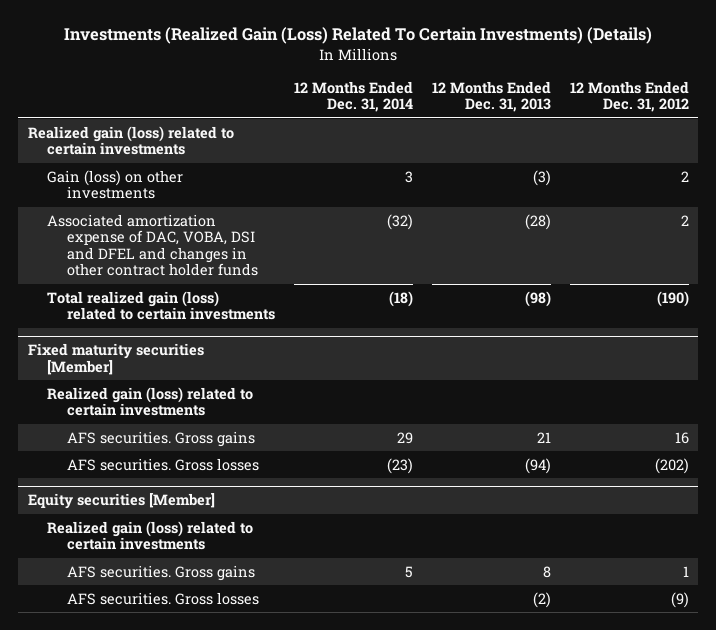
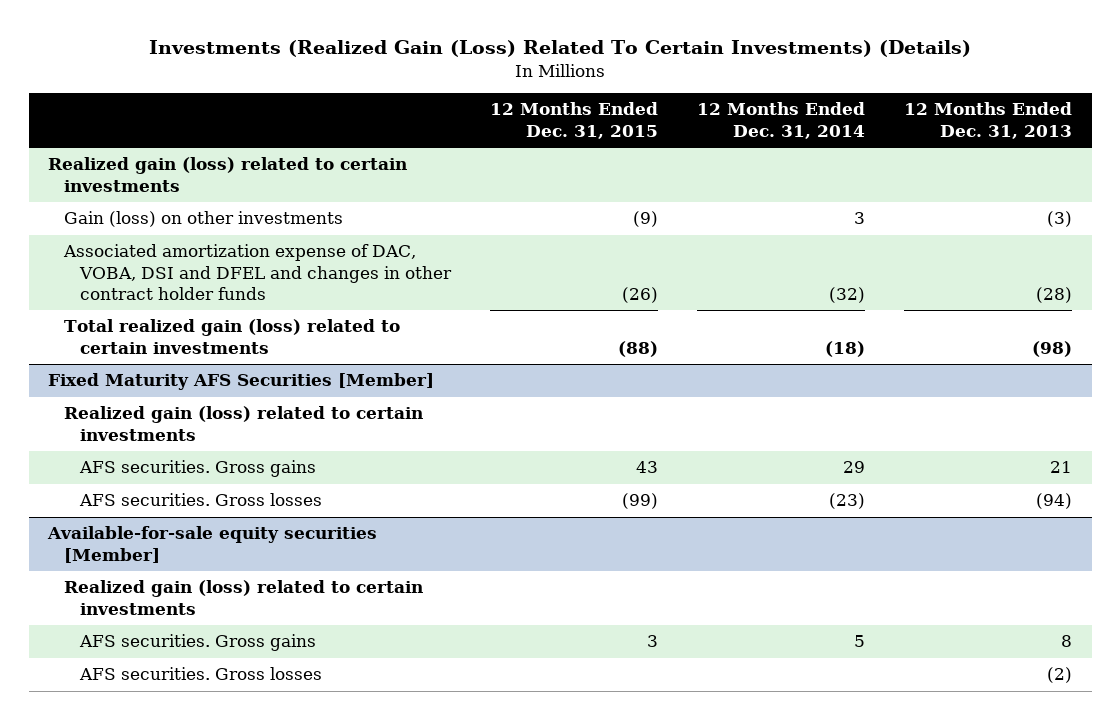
[569,80,689,113] 12 Months Ended Dec. 31, 2012 -> none
none -> [489,102,658,139] 12 Months Ended Dec. 31, 2015
[27,343,204,375] Fixed maturity securities [Member] -> [48,373,435,391] Fixed Maturity AFS Securities [Member]
[27,493,215,510] Equity securities [Member] -> [47,526,378,563] Available-for-sale equity securities [Member]

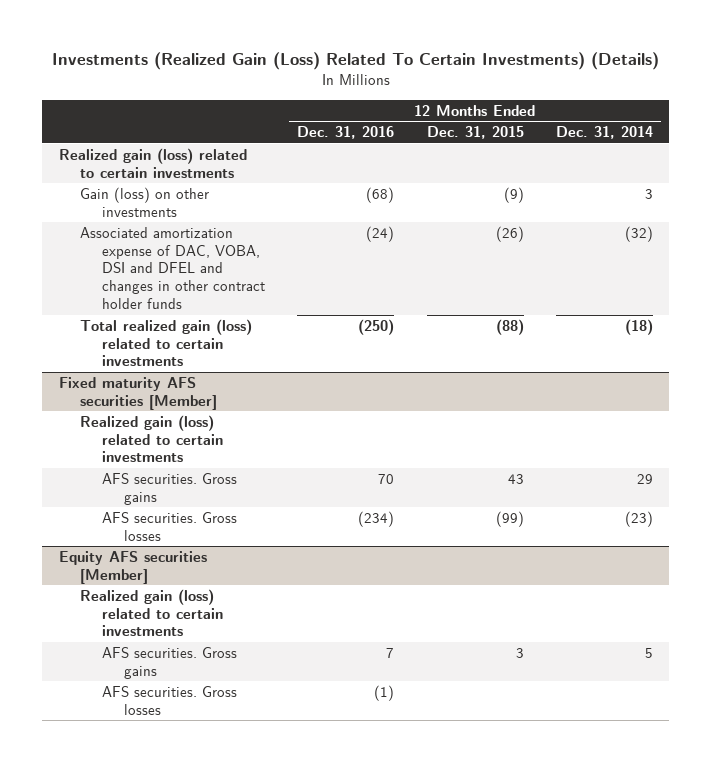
[903,102,1072,139] 12 Months Ended Dec. 31, 2013 -> none
none -> [297,126,395,140] Dec. 31, 2016
[48,373,435,391] Fixed Maturity AFS Securities [Member] -> [58,376,218,410] Fixed maturity AFS securities [Member]
[47,526,378,563] Available-for-sale equity securities [Member] -> [58,550,207,584] Equity AFS securities [Member]

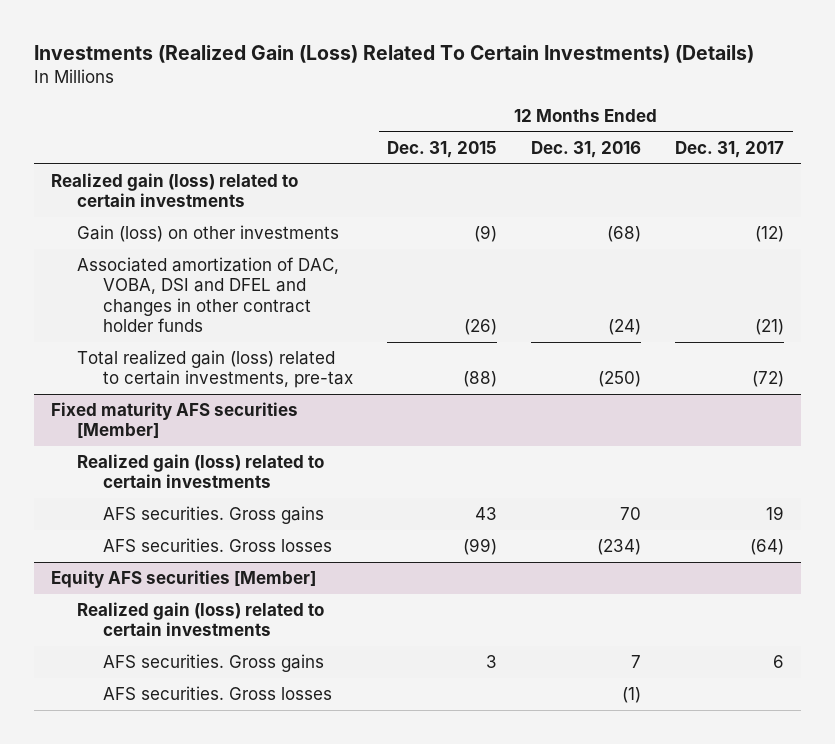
[555,126,653,140] Dec. 31, 2014 -> none
none -> [675,141,785,159] Dec. 31, 2017
[80,226,265,310] Associated amortization expense of DAC, VOBA, DSI and DFEL and changes in other contract holder funds -> [77,257,340,332] Associated amortization of DAC, VOBA, DSI and DFEL and changes in other contract holder funds
[80,318,253,367] Total realized gain (loss) related to certain investments -> [77,350,354,389] Total realized gain (loss) related to certain investments, pre-tax

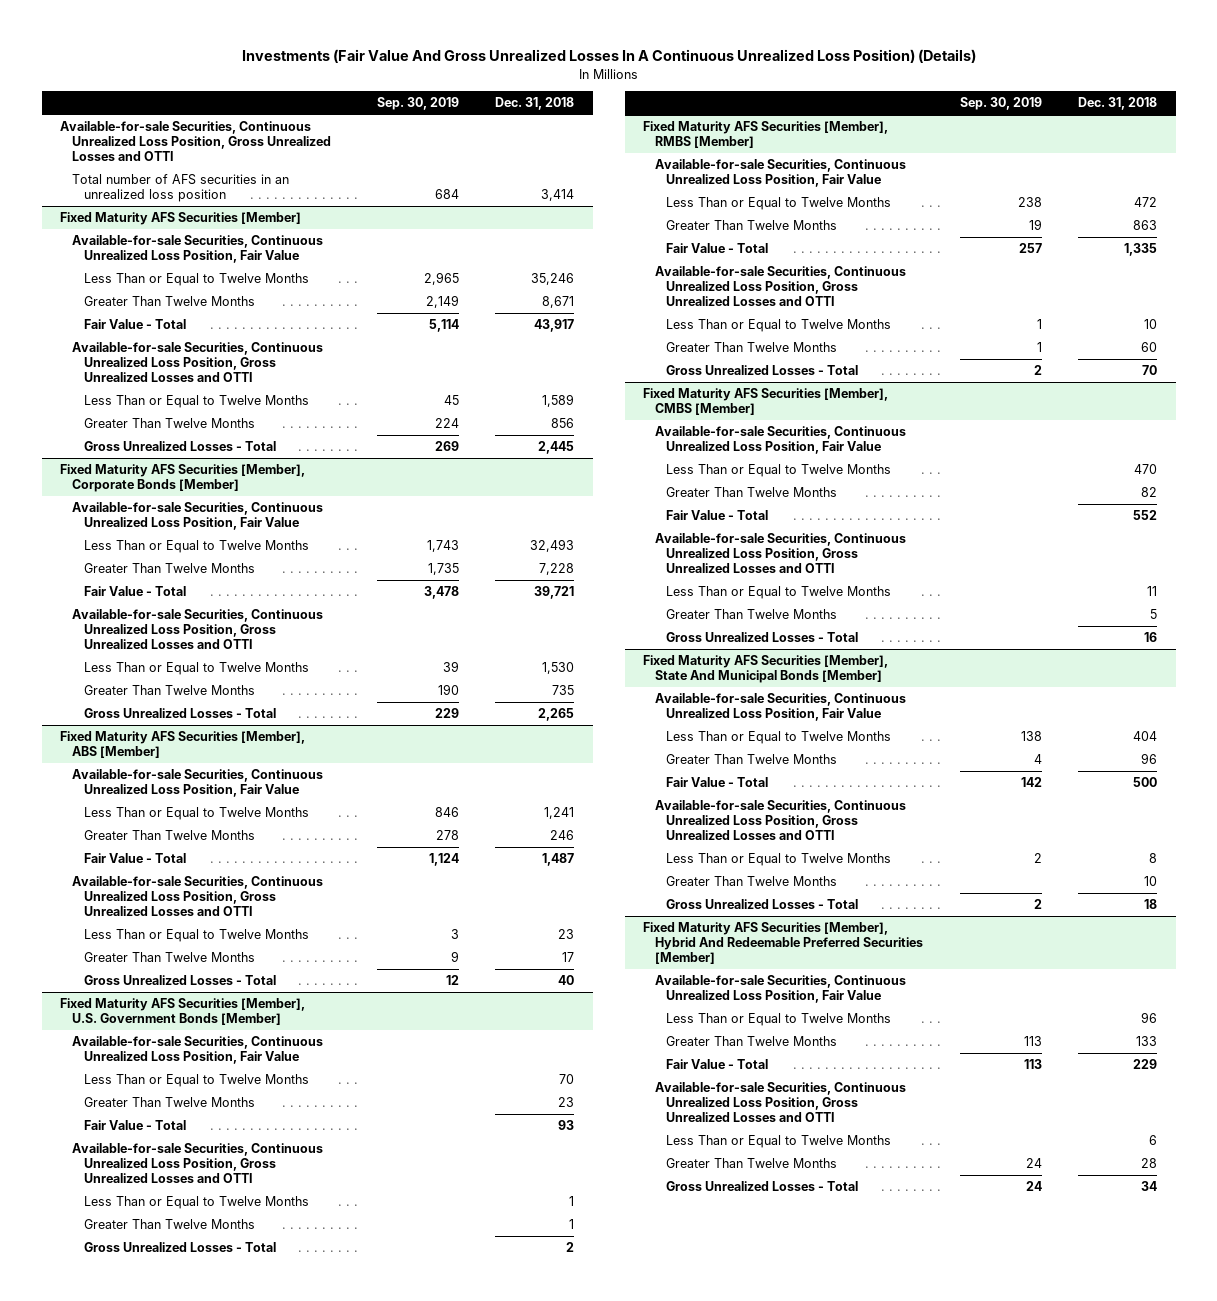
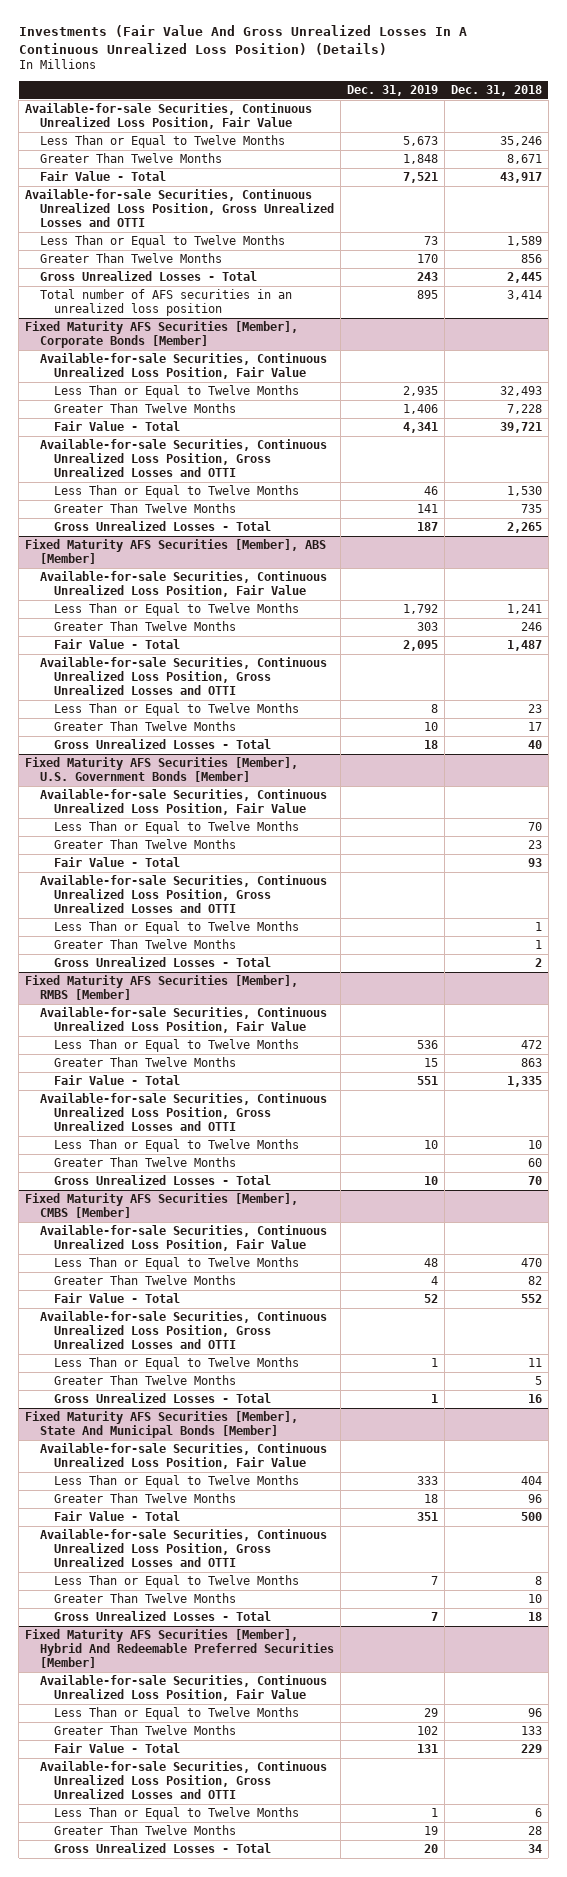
[376,97,459,111] Sep. 30, 2019 -> none
none -> [346,84,438,96] Dec. 31, 2019
[60,121,331,162] Available-for-sale Securities, Continuous Unrealized Loss Position, Gross Unrealized Losses and OTTI -> none
[60,212,302,226] Fixed Maturity AFS Securities [Member] -> none
[71,174,289,203] Total number of AFS securities in an unrealized loss position -> [39,289,292,317] Total number of AFS securities in an unrealized loss position

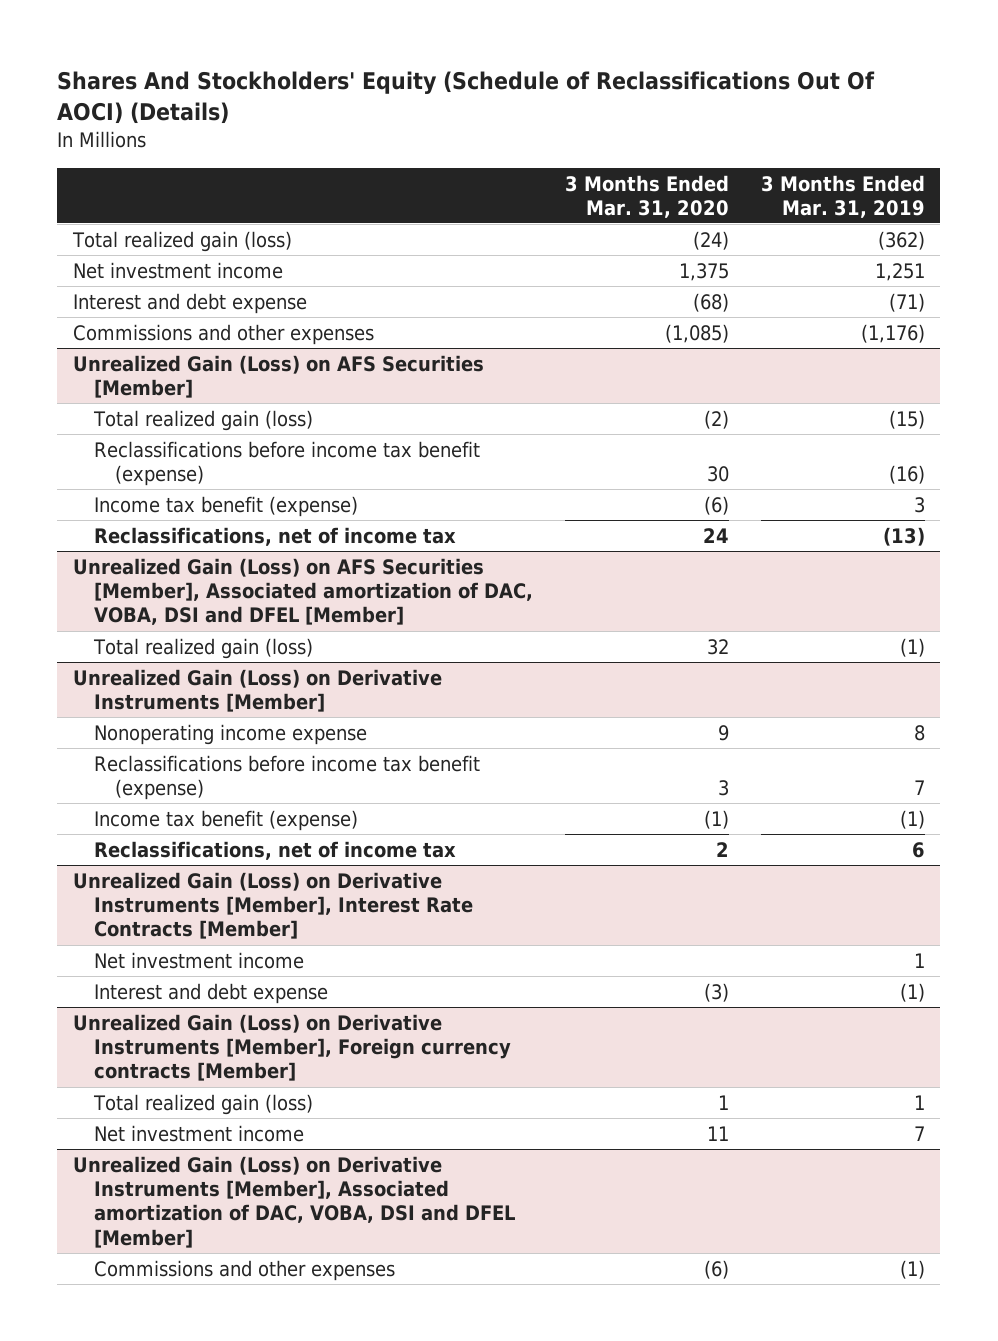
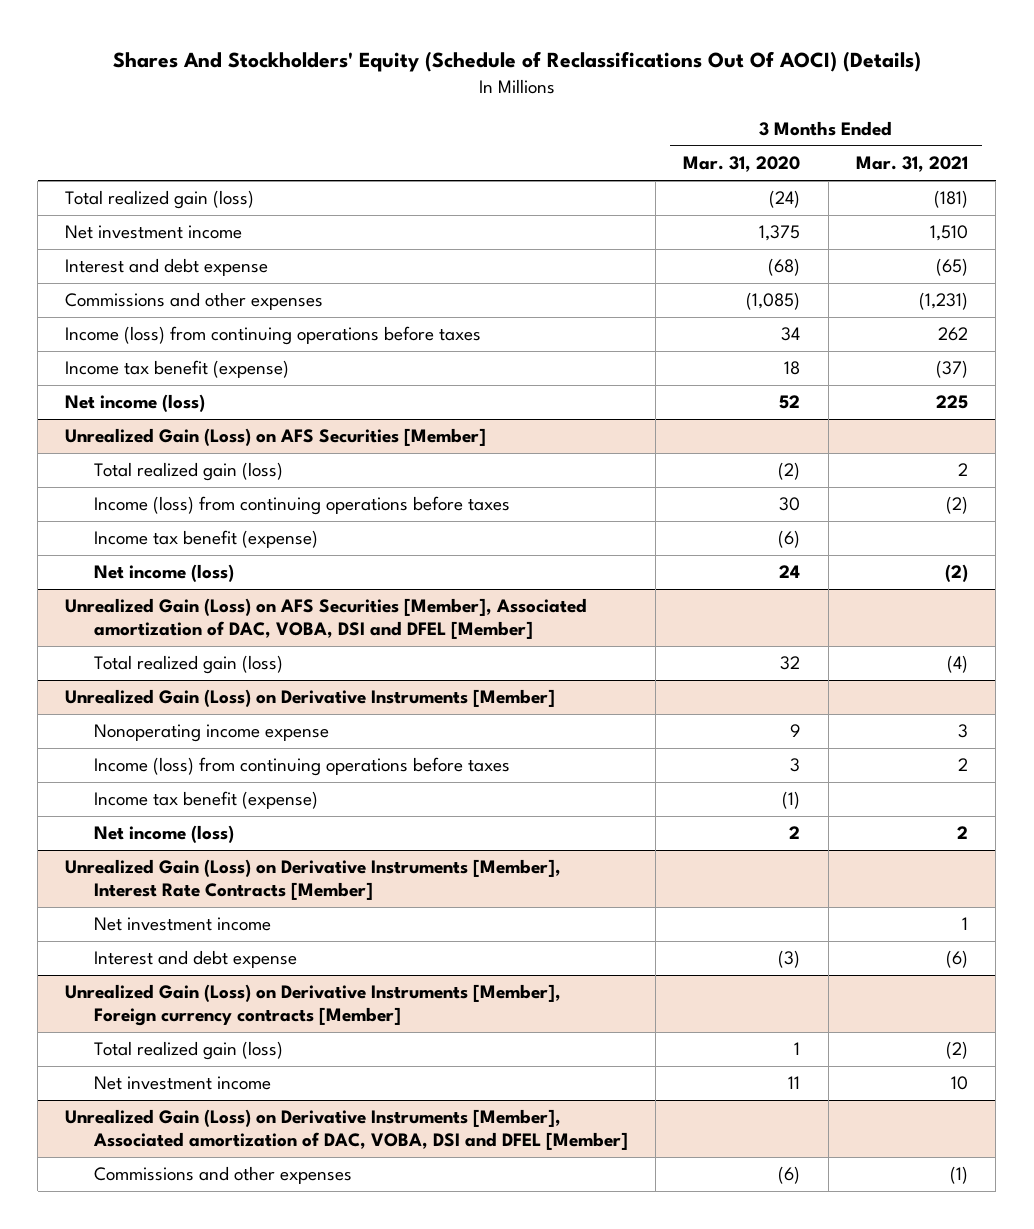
[760,174,925,218] 3 Months Ended Mar. 31, 2019 -> none
none -> [856,156,969,173] Mar. 31, 2021
none -> [65,326,482,346] Income (loss) from continuing operations before taxes
none -> [65,360,290,379] Income tax benefit (expense)
none -> [65,394,206,413] Net income (loss)
[94,440,481,487] Reclassifications before income tax benefit (expense) -> none
none -> [93,496,510,516] Income (loss) from continuing operations before taxes
[94,526,457,546] Reclassifications, net of income tax -> none
none -> [93,564,234,583] Net income (loss)
[94,754,481,801] Reclassifications before income tax benefit (expense) -> none
none -> [93,757,510,777] Income (loss) from continuing operations before taxes
[94,840,457,860] Reclassifications, net of income tax -> none
none -> [93,825,234,844] Net income (loss)

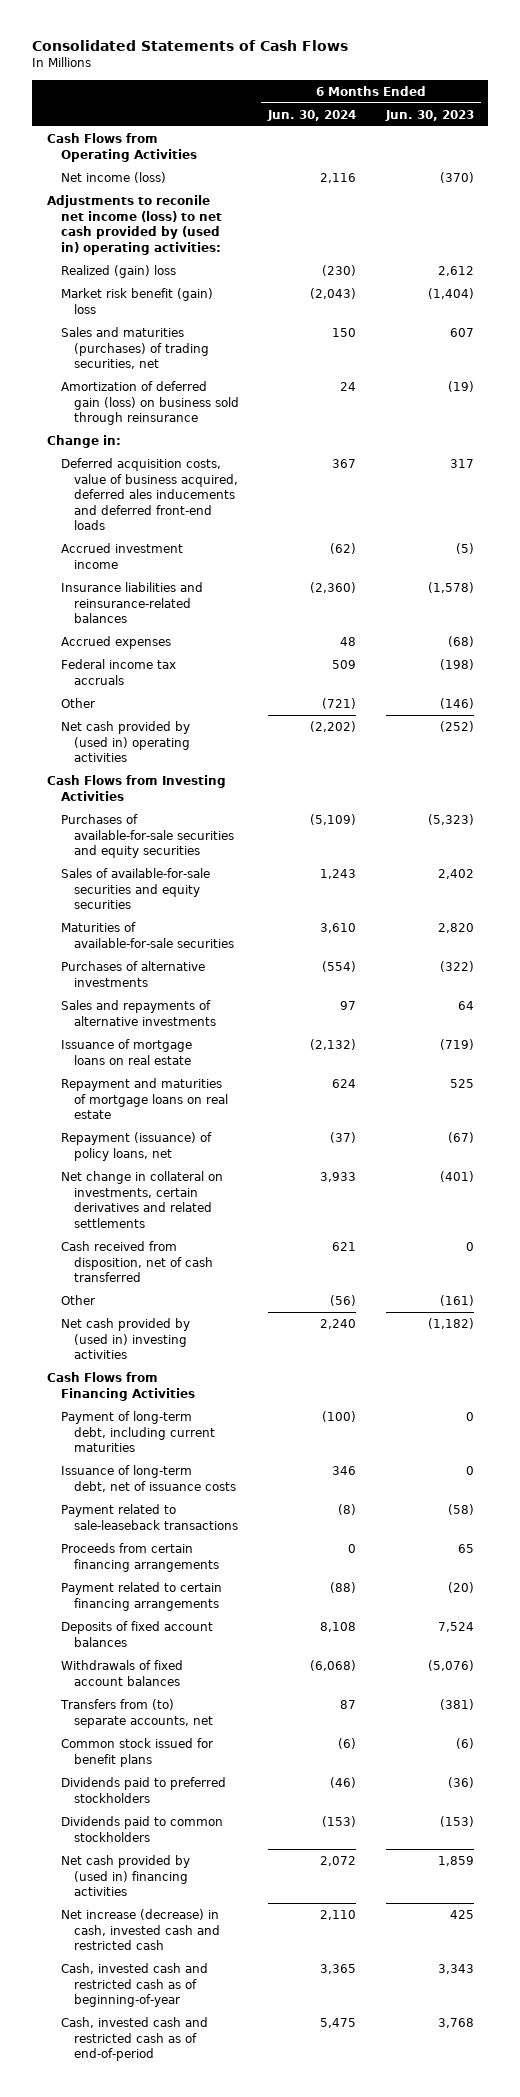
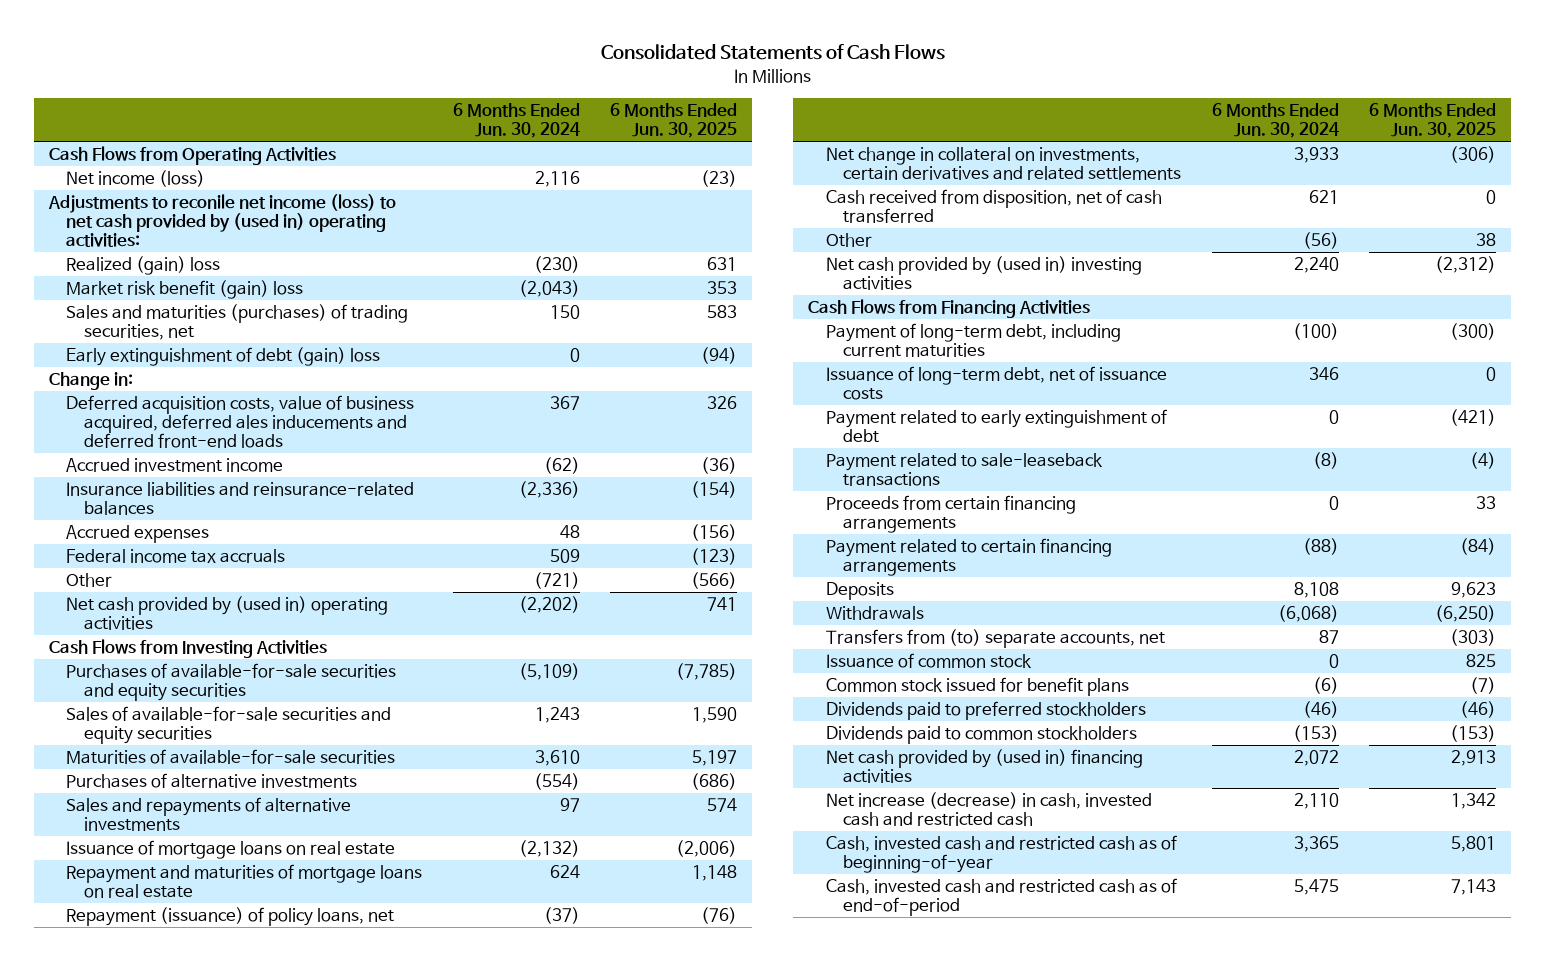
[384,109,474,121] Jun. 30, 2023 -> none
none -> [610,102,738,138] 6 Months Ended Jun. 30, 2025
[60,381,240,426] Amortization of deferred gain (loss) on business sold through reinsurance -> none
none -> [66,346,381,366] Early extinguishment of debt (gain) loss
[310,582,357,594] (2,360) -> [518,480,580,498] (2,336)
none -> [825,408,1167,444] Payment related to early extinguishment of debt
[60,1621,213,1647] Deposits of fixed account balances -> [825,581,894,600] Deposits
[60,1660,183,1686] Withdrawals of fixed account balances -> [825,605,924,620] Withdrawals
none -> [825,652,1032,668] Issuance of common stock

